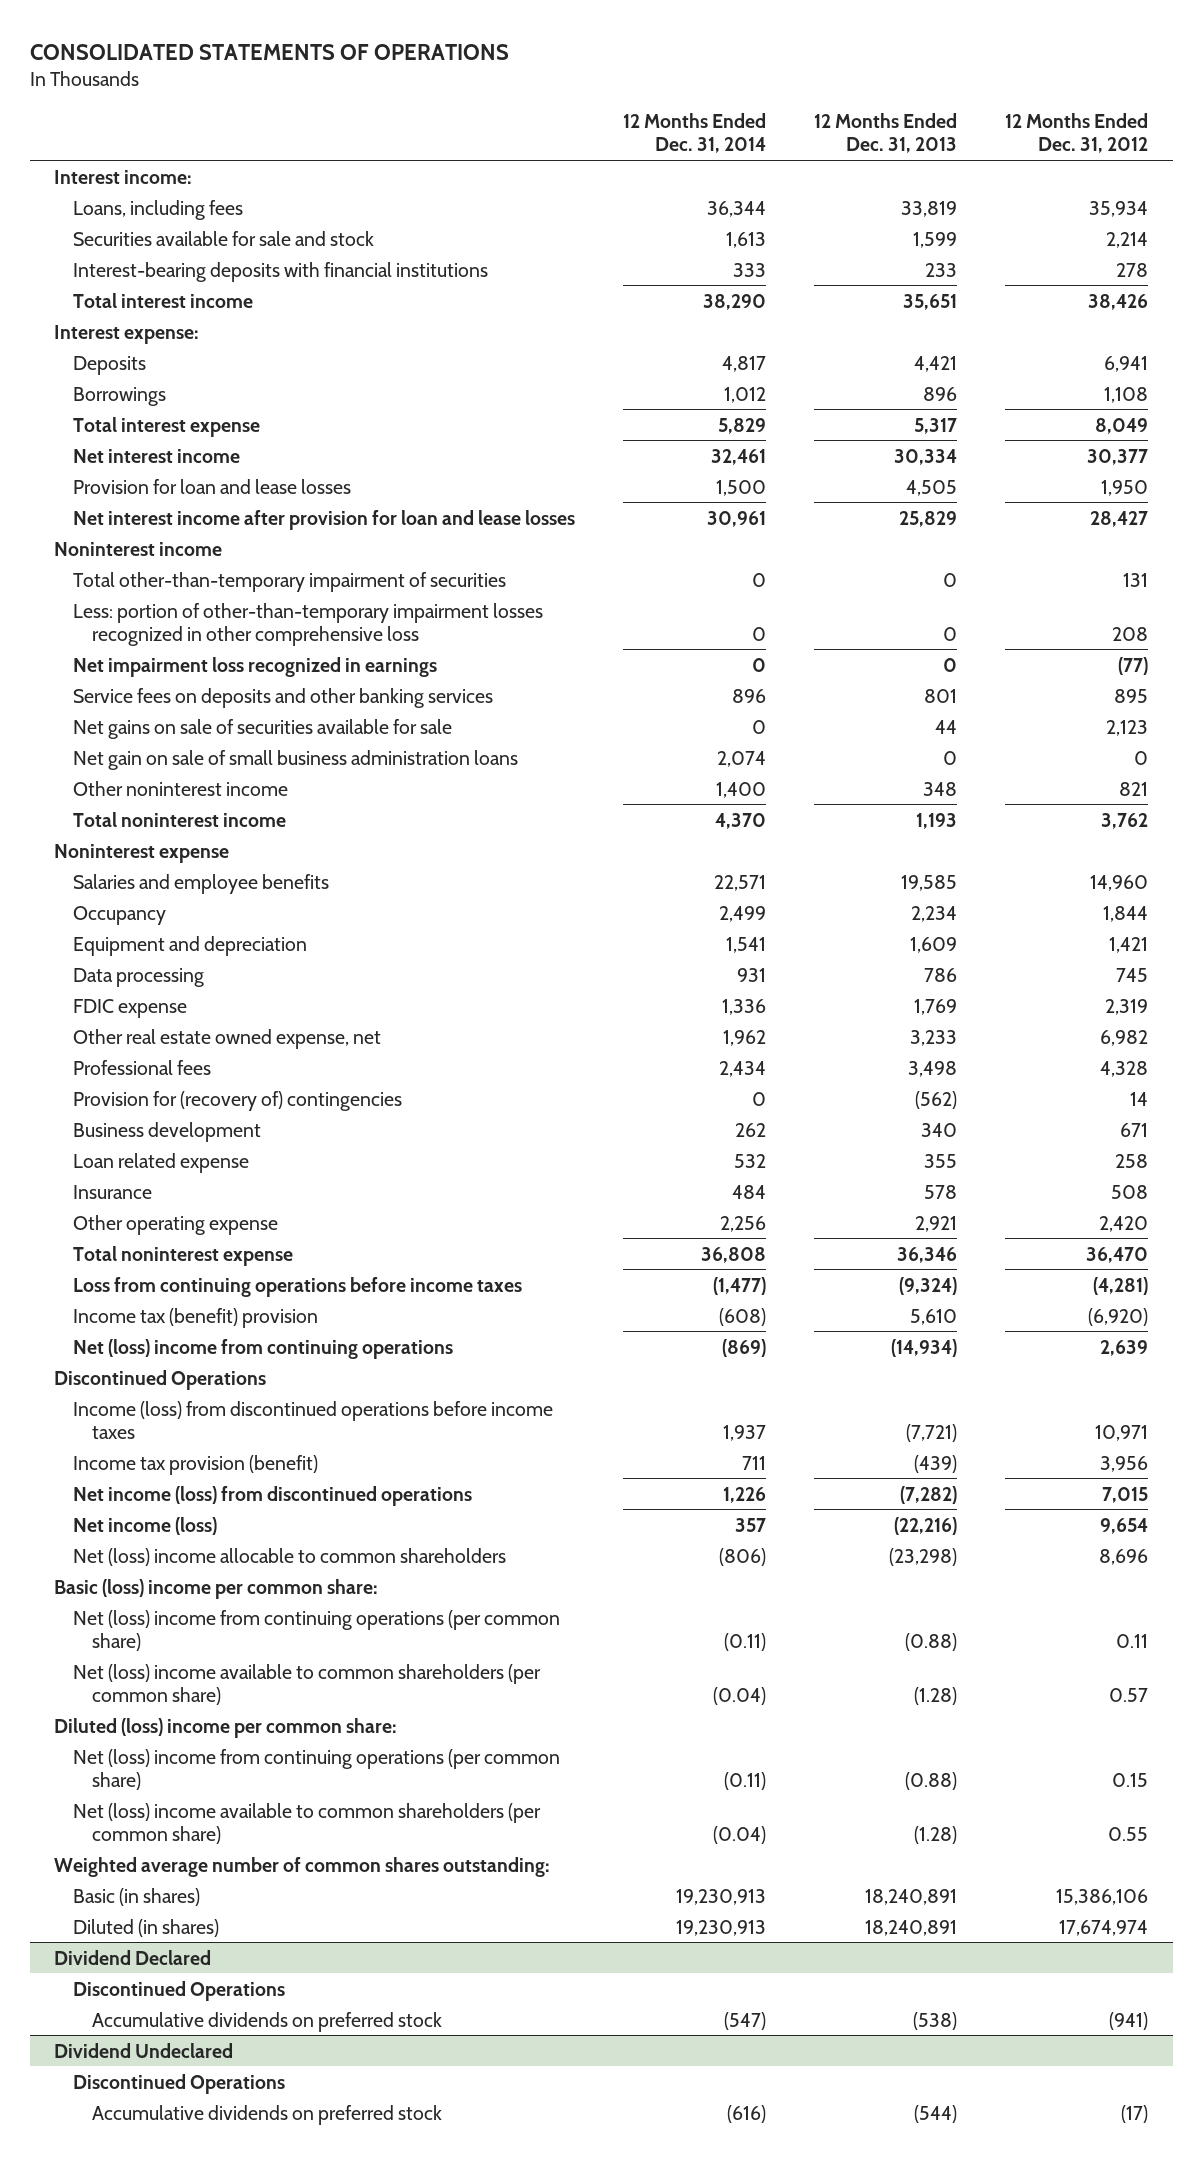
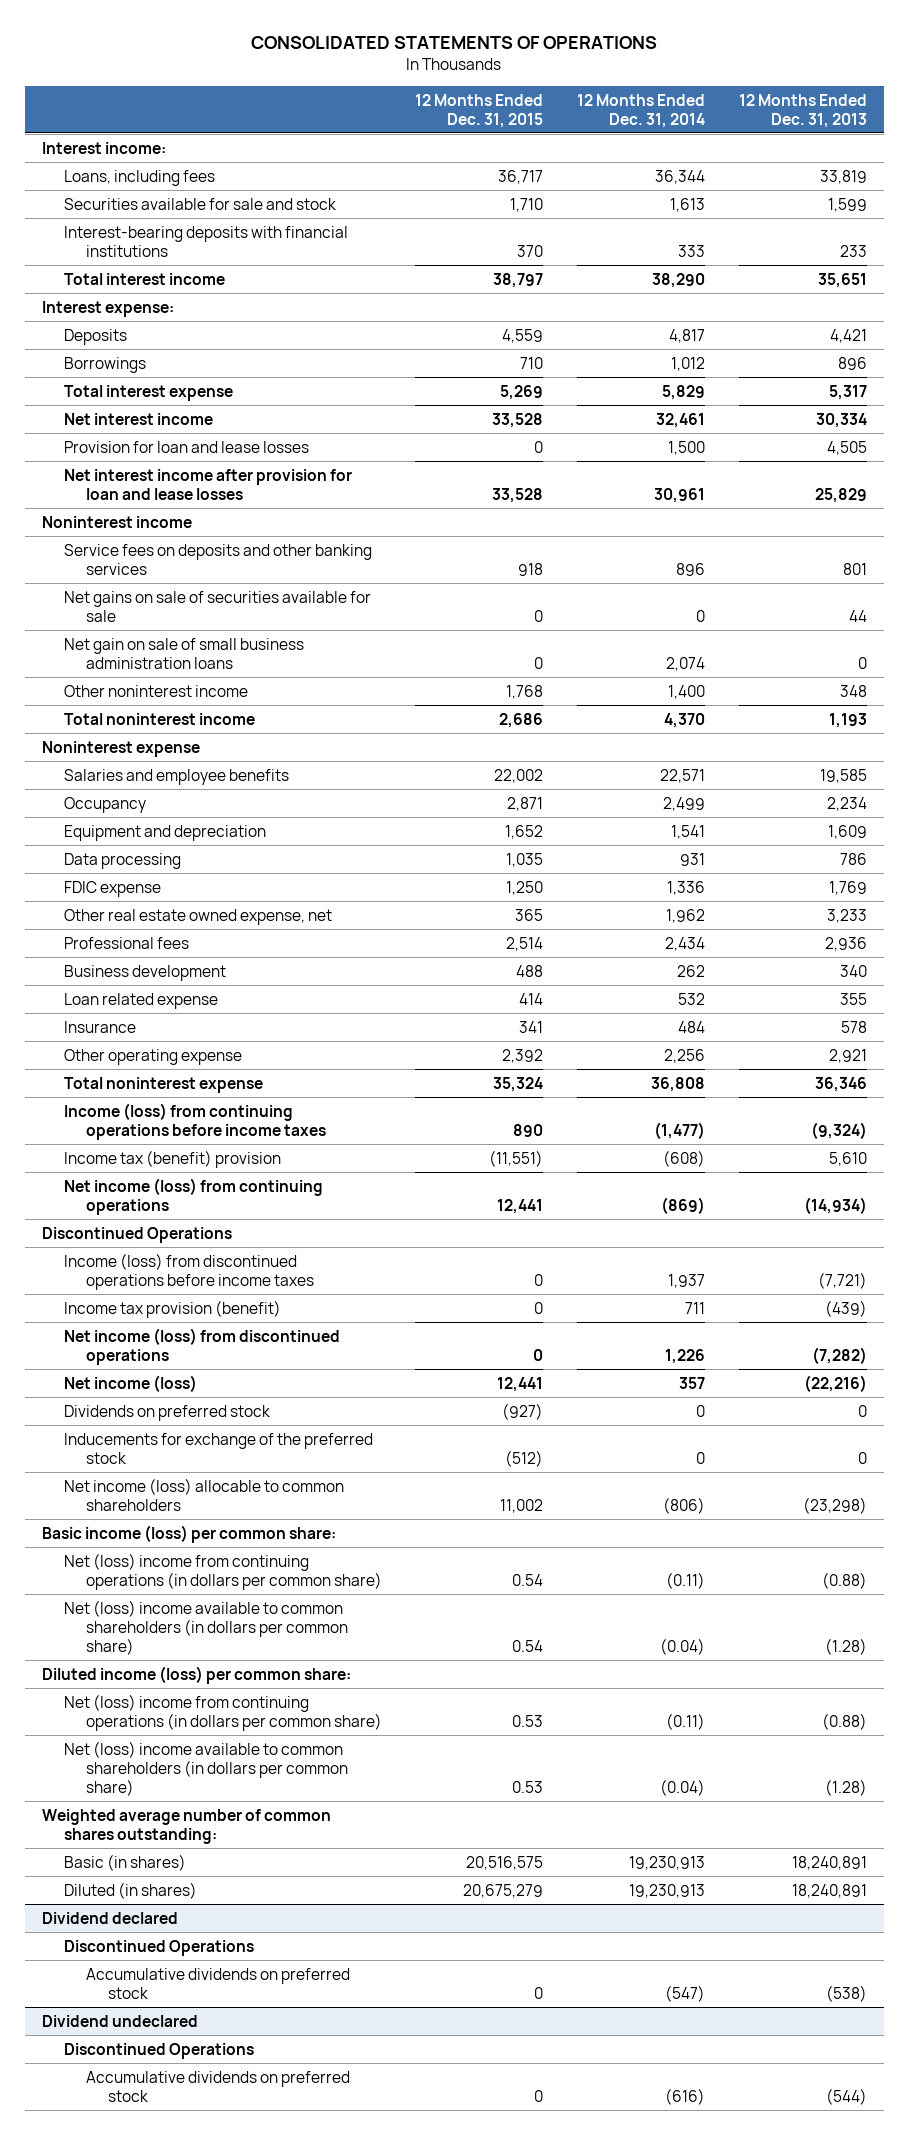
[1005,113,1149,154] 12 Months Ended Dec. 31, 2012 -> none
none -> [415,93,544,128] 12 Months Ended Dec. 31, 2015
[73,571,507,592] Total other-than-temporary impairment of securities -> none
[73,602,544,646] Less: portion of other-than-temporary impairment losses recognized in other comprehensive loss -> none
[73,656,438,677] Net impairment loss recognized in earnings -> none
[73,1090,403,1111] Provision for (recovery of) contingencies -> none
[908,1060,958,1077] 3,498 -> [825,936,868,951] 2,936
[73,1276,523,1297] Loss from continuing operations before income taxes -> [63,1102,326,1140] Income (loss) from continuing operations before income taxes
[73,1338,454,1359] Net (loss) income from continuing operations -> [63,1177,323,1215] Net income (loss) from continuing operations
none -> [63,1404,270,1421] Dividends on preferred stock
none -> [63,1432,373,1464] Inducements for exchange of the preferred stock
[73,1547,507,1566] Net (loss) income allocable to common shareholders -> [63,1477,344,1511] Net income (loss) allocable to common shareholders
[54,1578,379,1599] Basic (loss) income per common share: -> [41,1524,336,1543] Basic income (loss) per common share:
[73,1609,561,1651] Net (loss) income from continuing operations (per common share) -> [63,1552,382,1590] Net (loss) income from continuing operations (in dollars per common share)
[73,1663,542,1705] Net (loss) income available to common shareholders (per common share) -> [63,1599,348,1655] Net (loss) income available to common shareholders (in dollars per common share)
[54,1717,398,1738] Diluted (loss) income per common share: -> [41,1665,351,1684] Diluted income (loss) per common share:
[73,1748,561,1790] Net (loss) income from continuing operations (per common share) -> [63,1693,382,1731] Net (loss) income from continuing operations (in dollars per common share)
[73,1802,542,1844] Net (loss) income available to common shareholders (per common share) -> [63,1740,348,1796] Net (loss) income available to common shareholders (in dollars per common share)
[54,1949,212,1965] Dividend Declared -> [41,1911,178,1924] Dividend declared
[54,2042,234,2058] Dividend Undeclared -> [41,2014,198,2027] Dividend undeclared

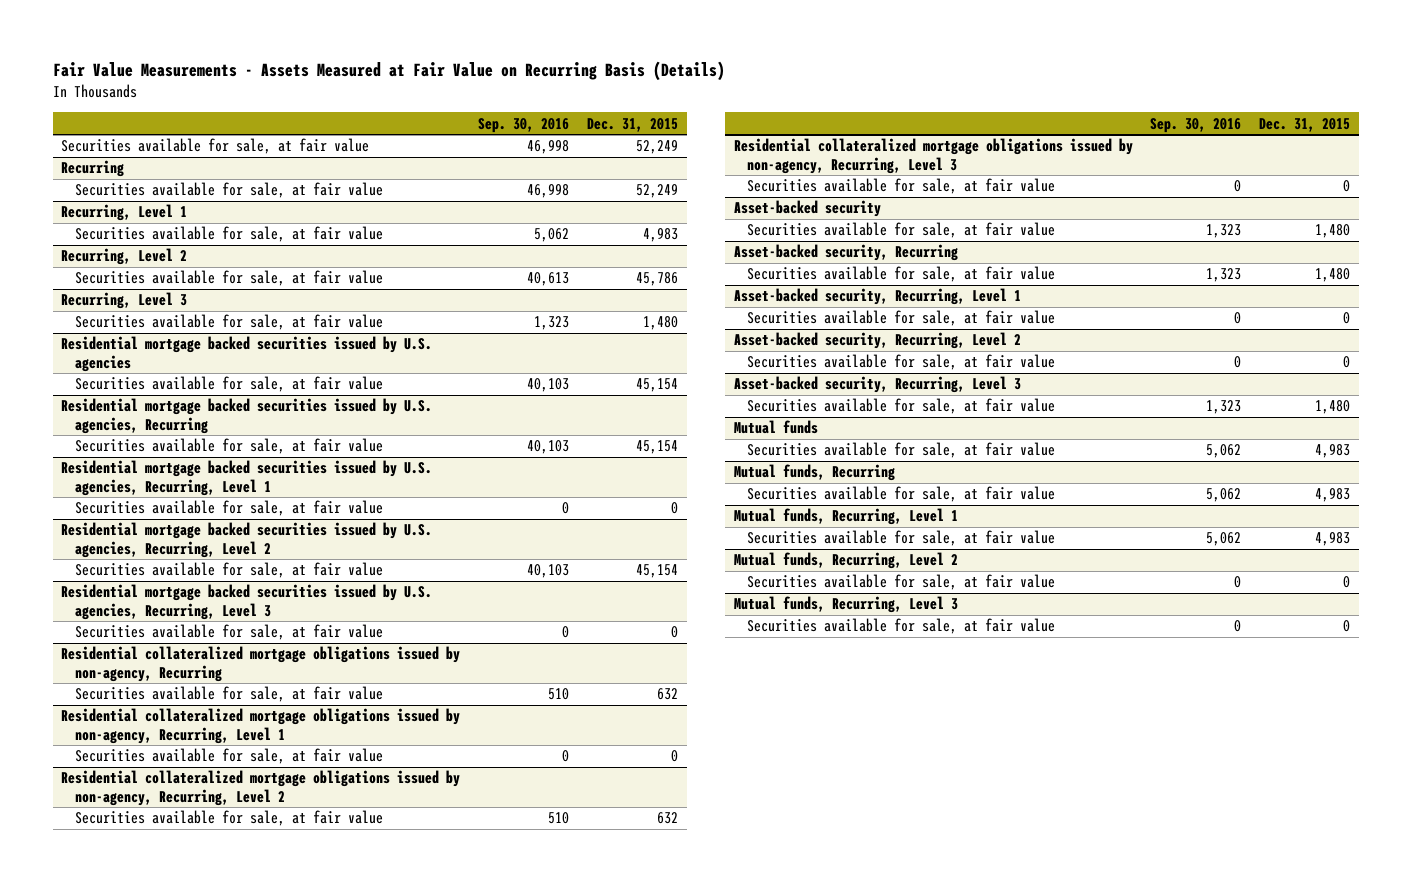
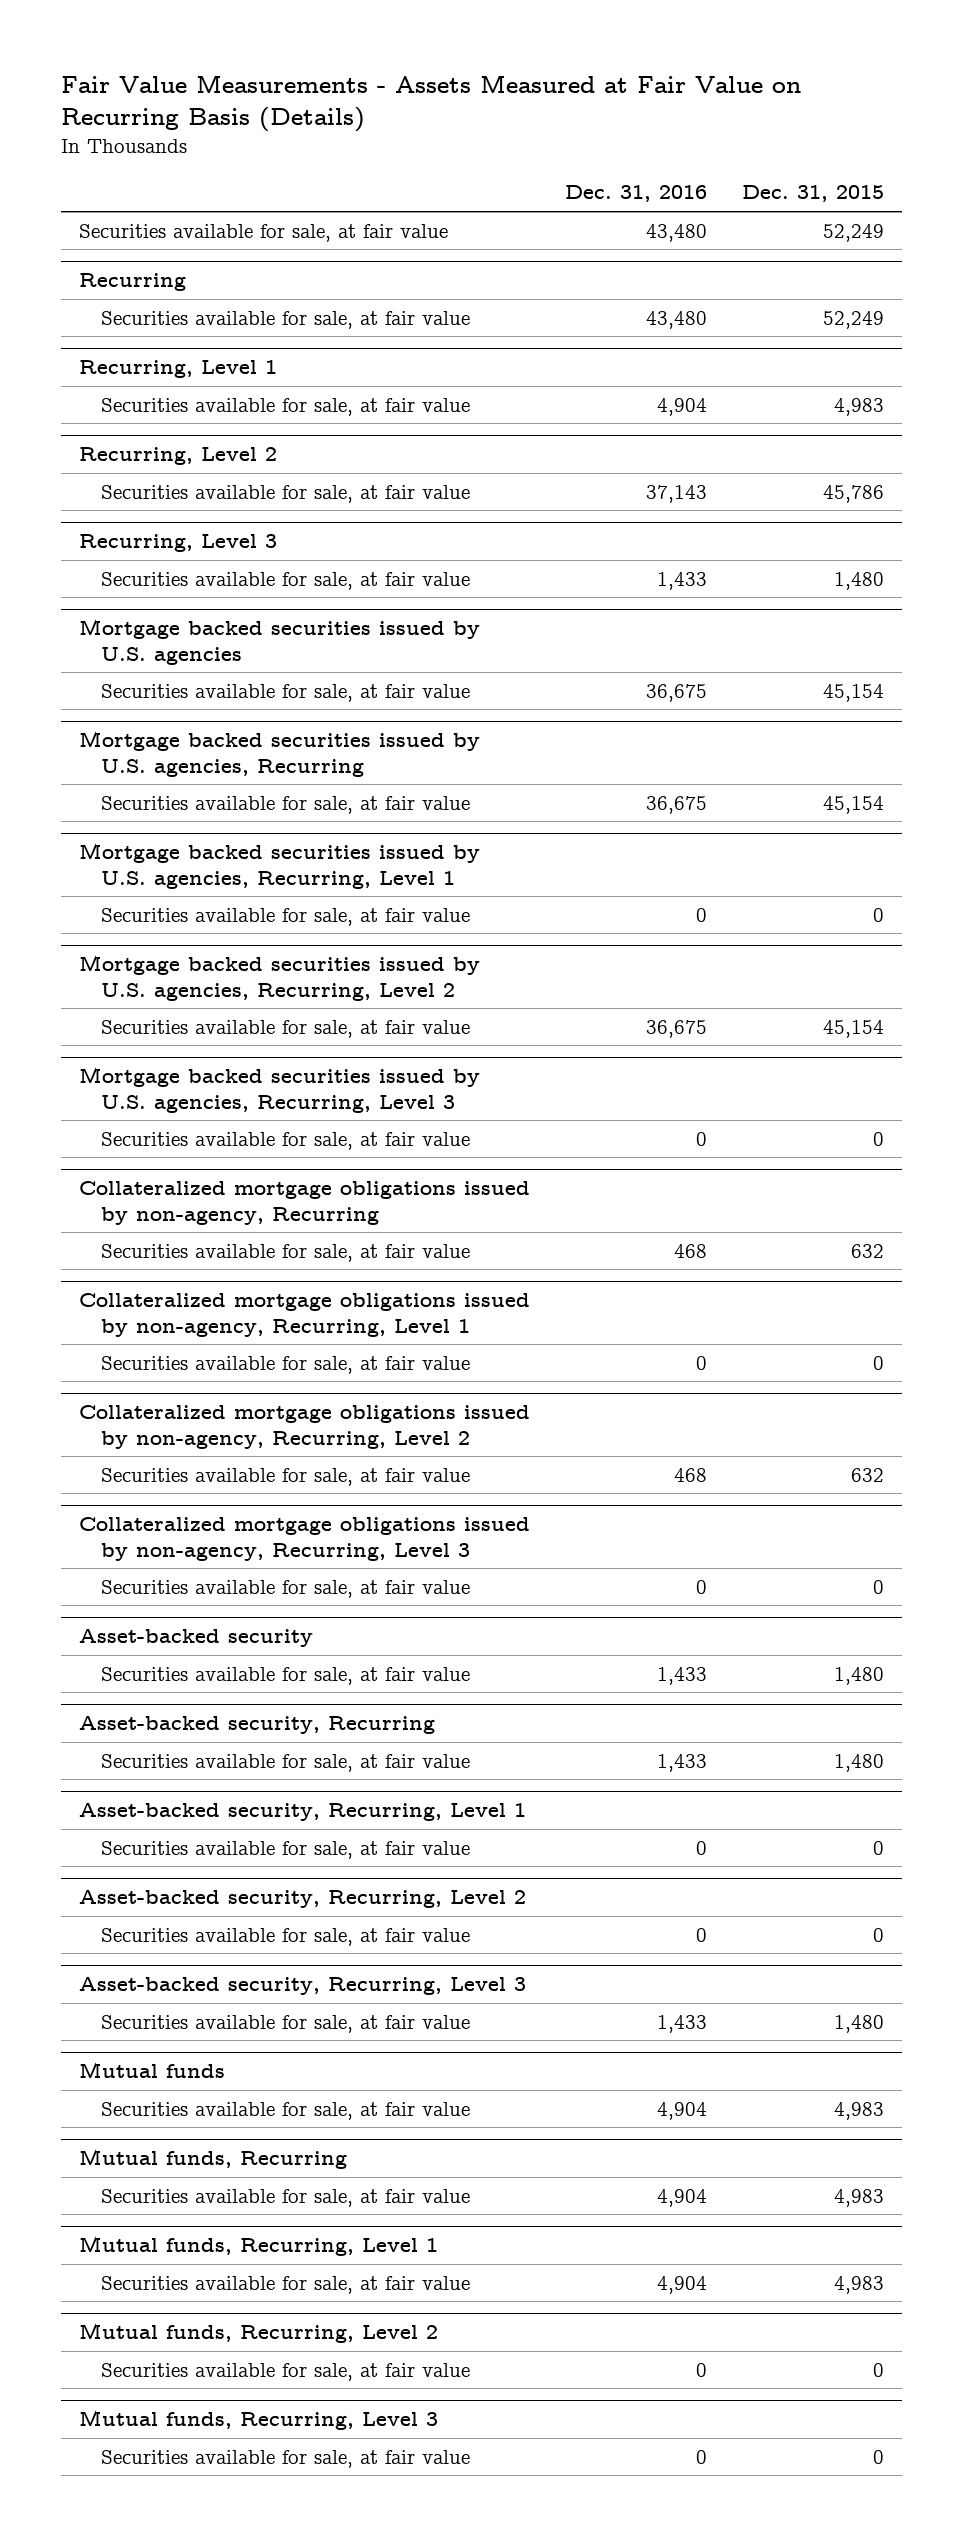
[478,117,570,133] Sep. 30, 2016 -> none
none -> [565,185,708,203] Dec. 31, 2016
[61,336,433,372] Residential mortgage backed securities issued by U.S. agencies -> [78,619,480,665] Mortgage backed securities issued by U.S. agencies
[61,398,433,434] Residential mortgage backed securities issued by U.S. agencies, Recurring -> [78,731,480,777] Mortgage backed securities issued by U.S. agencies, Recurring
[61,460,433,496] Residential mortgage backed securities issued by U.S. agencies, Recurring, Level 1 -> [78,843,480,889] Mortgage backed securities issued by U.S. agencies, Recurring, Level 1
[61,522,433,558] Residential mortgage backed securities issued by U.S. agencies, Recurring, Level 2 -> [78,955,480,1001] Mortgage backed securities issued by U.S. agencies, Recurring, Level 2
[61,584,433,620] Residential mortgage backed securities issued by U.S. agencies, Recurring, Level 3 -> [78,1067,480,1113] Mortgage backed securities issued by U.S. agencies, Recurring, Level 3
[61,646,461,682] Residential collateralized mortgage obligations issued by non-agency, Recurring -> [78,1181,530,1225] Collateralized mortgage obligations issued by non-agency, Recurring
[61,708,461,744] Residential collateralized mortgage obligations issued by non-agency, Recurring, Level 1 -> [78,1293,530,1337] Collateralized mortgage obligations issued by non-agency, Recurring, Level 1
[61,770,461,806] Residential collateralized mortgage obligations issued by non-agency, Recurring, Level 2 -> [78,1405,530,1449] Collateralized mortgage obligations issued by non-agency, Recurring, Level 2
[733,138,1133,174] Residential collateralized mortgage obligations issued by non-agency, Recurring, Level 3 -> [78,1517,530,1561] Collateralized mortgage obligations issued by non-agency, Recurring, Level 3

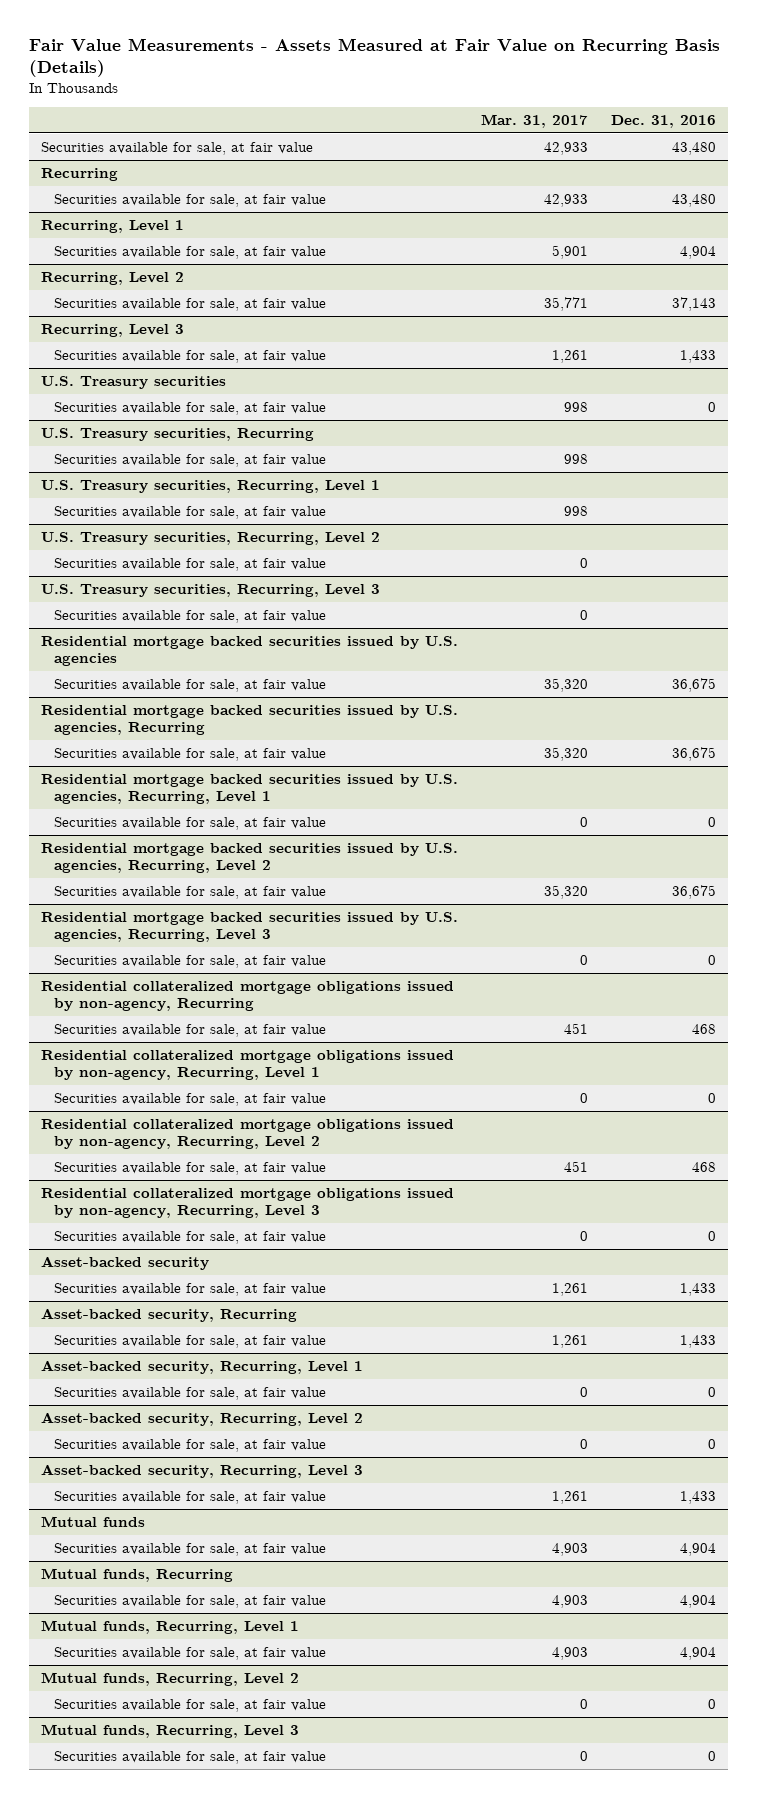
[742,185,885,203] Dec. 31, 2015 -> none
none -> [481,113,589,128] Mar. 31, 2017
none -> [40,375,226,389] U.S. Treasury securities
none -> [54,401,327,415] Securities available for sale, at fair value
none -> [40,427,314,441] U.S. Treasury securities, Recurring
none -> [54,453,327,467] Securities available for sale, at fair value
none -> [40,479,380,493] U.S. Treasury securities, Recurring, Level 1
none -> [54,505,327,519] Securities available for sale, at fair value
none -> [40,531,380,545] U.S. Treasury securities, Recurring, Level 2
none -> [54,557,327,571] Securities available for sale, at fair value
none -> [40,583,380,597] U.S. Treasury securities, Recurring, Level 3
none -> [54,609,327,623] Securities available for sale, at fair value
[78,619,480,665] Mortgage backed securities issued by U.S. agencies -> [40,635,458,667] Residential mortgage backed securities issued by U.S. agencies
[78,731,480,777] Mortgage backed securities issued by U.S. agencies, Recurring -> [40,704,458,736] Residential mortgage backed securities issued by U.S. agencies, Recurring
[78,843,480,889] Mortgage backed securities issued by U.S. agencies, Recurring, Level 1 -> [40,773,458,805] Residential mortgage backed securities issued by U.S. agencies, Recurring, Level 1
[78,955,480,1001] Mortgage backed securities issued by U.S. agencies, Recurring, Level 2 -> [40,842,458,874] Residential mortgage backed securities issued by U.S. agencies, Recurring, Level 2
[78,1067,480,1113] Mortgage backed securities issued by U.S. agencies, Recurring, Level 3 -> [40,911,458,943] Residential mortgage backed securities issued by U.S. agencies, Recurring, Level 3
[78,1181,530,1225] Collateralized mortgage obligations issued by non-agency, Recurring -> [40,980,454,1012] Residential collateralized mortgage obligations issued by non-agency, Recurring
[78,1293,530,1337] Collateralized mortgage obligations issued by non-agency, Recurring, Level 1 -> [40,1049,454,1081] Residential collateralized mortgage obligations issued by non-agency, Recurring, Level 1
[78,1405,530,1449] Collateralized mortgage obligations issued by non-agency, Recurring, Level 2 -> [40,1118,454,1150] Residential collateralized mortgage obligations issued by non-agency, Recurring, Level 2
[78,1517,530,1561] Collateralized mortgage obligations issued by non-agency, Recurring, Level 3 -> [40,1187,454,1219] Residential collateralized mortgage obligations issued by non-agency, Recurring, Level 3

